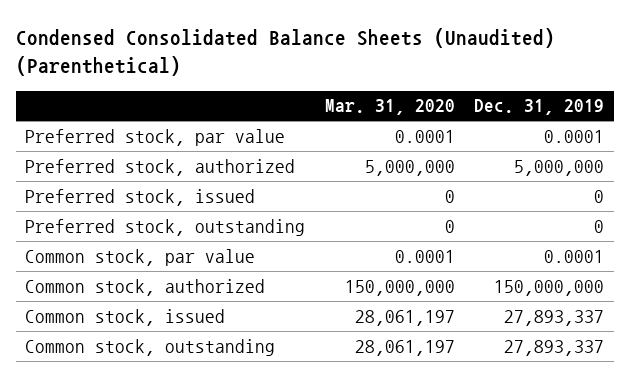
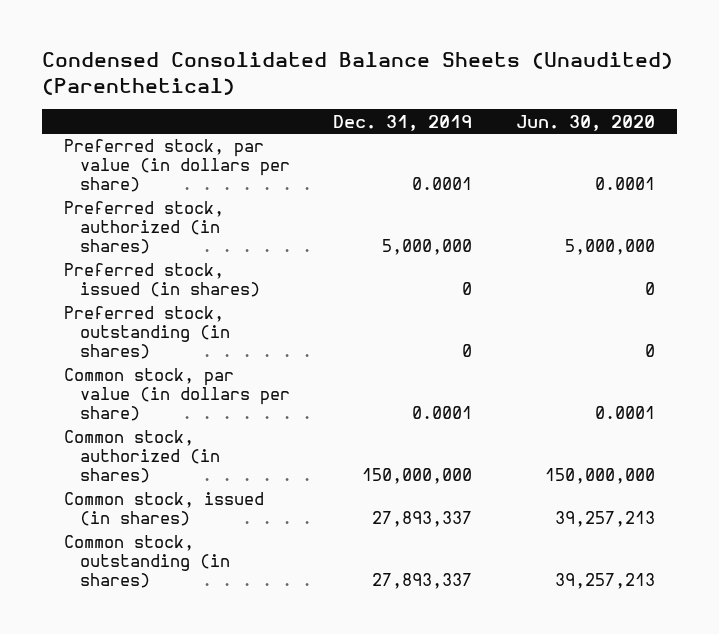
[324,99,455,116] Mar. 31, 2020 -> none
none -> [516,114,656,131] Jun. 30, 2020
[25,128,286,146] Preferred stock, par value -> [63,139,290,193] Preferred stock, par value (in dollars per share)
[25,158,296,176] Preferred stock, authorized -> [63,201,224,255] Preferred stock, authorized (in shares)
[25,188,256,206] Preferred stock, issued -> [63,263,260,298] Preferred stock, issued (in shares)
[25,218,306,236] Preferred stock, outstanding -> [63,306,230,360] Preferred stock, outstanding (in shares)
[25,248,256,266] Common stock, par value -> [63,368,290,422] Common stock, par value (in dollars per share)
[25,278,266,296] Common stock, authorized -> [63,430,220,484] Common stock, authorized (in shares)
[25,308,226,326] Common stock, issued -> [63,492,264,527] Common stock, issued (in shares)
[25,338,276,356] Common stock, outstanding -> [63,535,230,589] Common stock, outstanding (in shares)

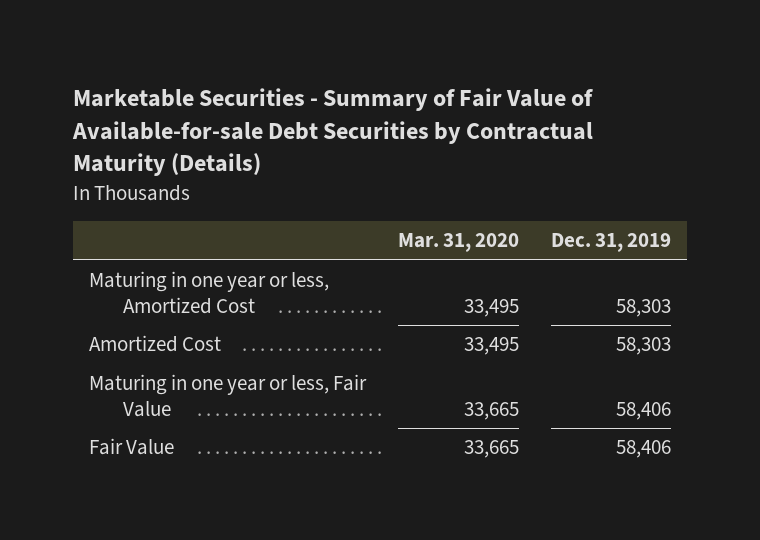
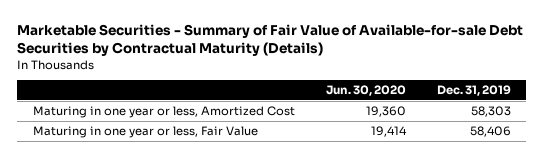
[398,233,520,253] Mar. 31, 2020 -> none
none -> [325,85,406,97] Jun. 30, 2020
[89,335,222,353] Amortized Cost -> none
[89,438,175,456] Fair Value -> none

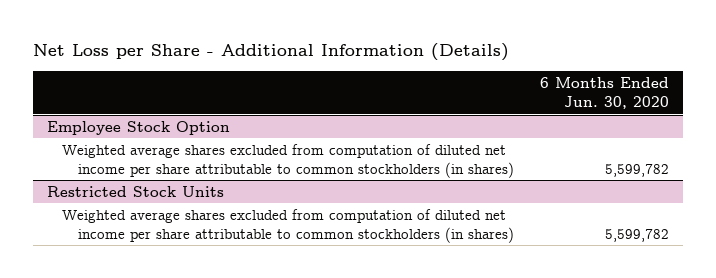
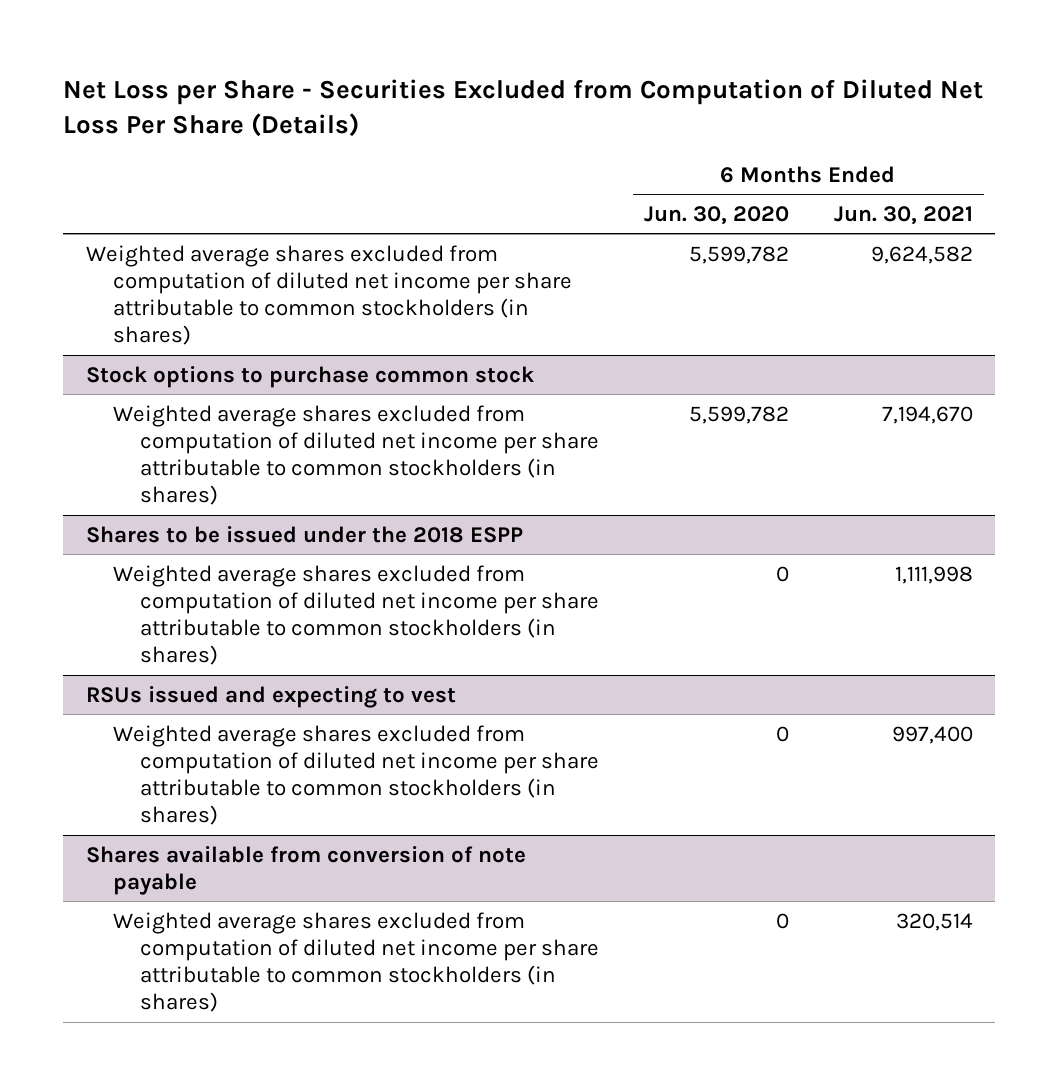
[33,43,510,62] Net Loss per Share - Additional Information (Details) -> [63,79,984,138] Net Loss per Share - Securities Excluded from Computation of Diluted Net Loss Per Share (Details)
none -> [833,206,973,226] Jun. 30, 2021
[46,120,230,135] Employee Stock Option -> none
[46,185,224,197] Restricted Stock Units -> none
none -> [85,365,534,388] Stock options to purchase common stock
none -> [85,525,523,543] Shares to be issued under the 2018 ESPP
none -> [112,564,599,666] Weighted average shares excluded from computation of diluted net income per share attributable to common stockholders (in shares)
none -> [85,685,456,708] RSUs issued and expecting to vest
none -> [112,724,599,826] Weighted average shares excluded from computation of diluted net income per share attributable to common stockholders (in shares)
none -> [85,845,526,895] Shares available from conversion of note payable
none -> [112,911,599,1013] Weighted average shares excluded from computation of diluted net income per share attributable to common stockholders (in shares)

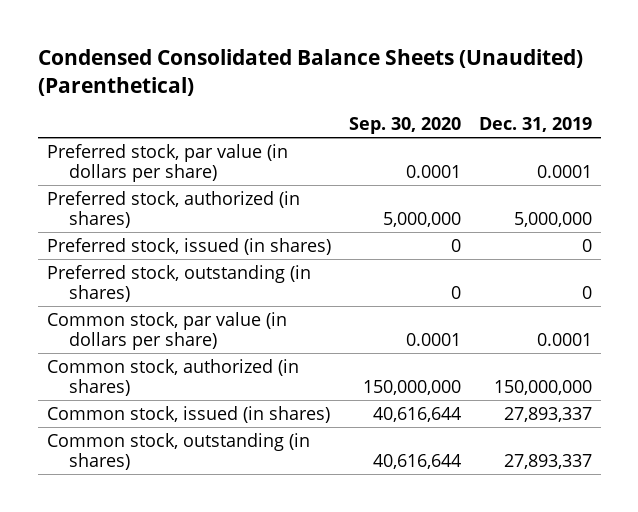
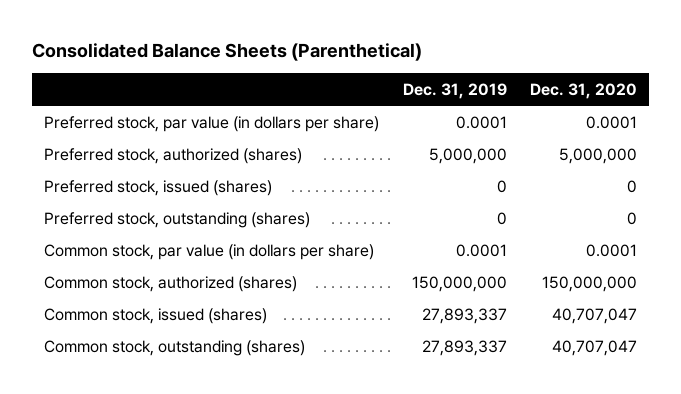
[37,49,583,96] Condensed Consolidated Balance Sheets (Unaudited) (Parenthetical) -> [32,43,423,62] Consolidated Balance Sheets (Parenthetical)
[348,117,461,135] Sep. 30, 2020 -> none
none -> [530,82,638,99] Dec. 31, 2020
[46,190,300,229] Preferred stock, authorized (in shares) -> [44,147,303,164] Preferred stock, authorized (shares)
[46,237,331,255] Preferred stock, issued (in shares) -> [44,179,273,196] Preferred stock, issued (shares)
[46,264,311,303] Preferred stock, outstanding (in shares) -> [44,211,311,228] Preferred stock, outstanding (shares)
[46,358,299,397] Common stock, authorized (in shares) -> [44,275,298,292] Common stock, authorized (shares)
[46,405,330,423] Common stock, issued (in shares) -> [44,307,268,324] Common stock, issued (shares)
[46,432,310,471] Common stock, outstanding (in shares) -> [44,339,306,356] Common stock, outstanding (shares)

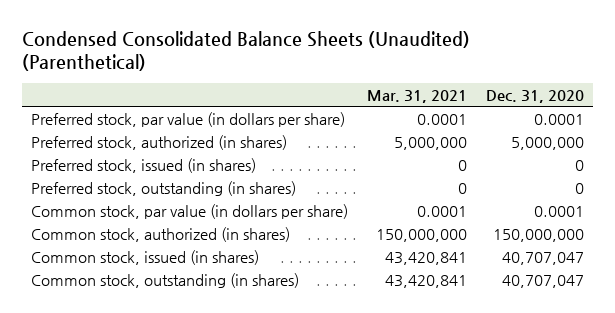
[32,43,423,62] Consolidated Balance Sheets (Parenthetical) -> [21,30,470,72] Condensed Consolidated Balance Sheets (Unaudited) (Parenthetical)
[402,82,507,99] Dec. 31, 2019 -> none
none -> [366,90,467,104] Mar. 31, 2021
[44,147,303,164] Preferred stock, authorized (shares) -> [31,134,288,150] Preferred stock, authorized (in shares)
[44,179,273,196] Preferred stock, issued (shares) -> [31,157,257,173] Preferred stock, issued (in shares)
[44,211,311,228] Preferred stock, outstanding (shares) -> [31,180,297,196] Preferred stock, outstanding (in shares)
[44,275,298,292] Common stock, authorized (shares) -> [31,226,291,242] Common stock, authorized (in shares)
[44,307,268,324] Common stock, issued (shares) -> [31,249,260,265] Common stock, issued (in shares)
[44,339,306,356] Common stock, outstanding (shares) -> [31,272,300,288] Common stock, outstanding (in shares)

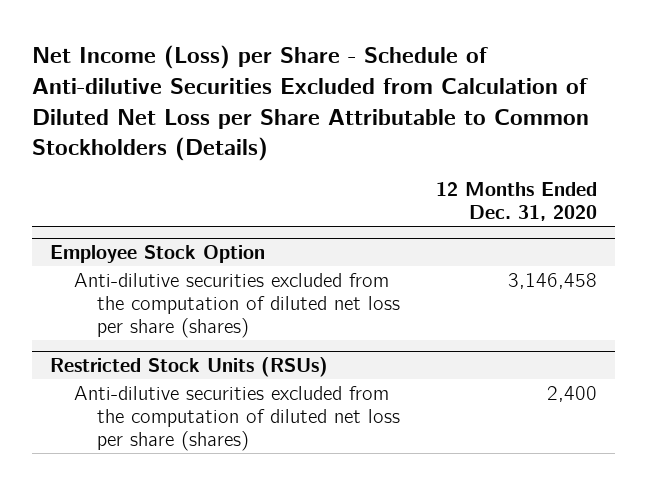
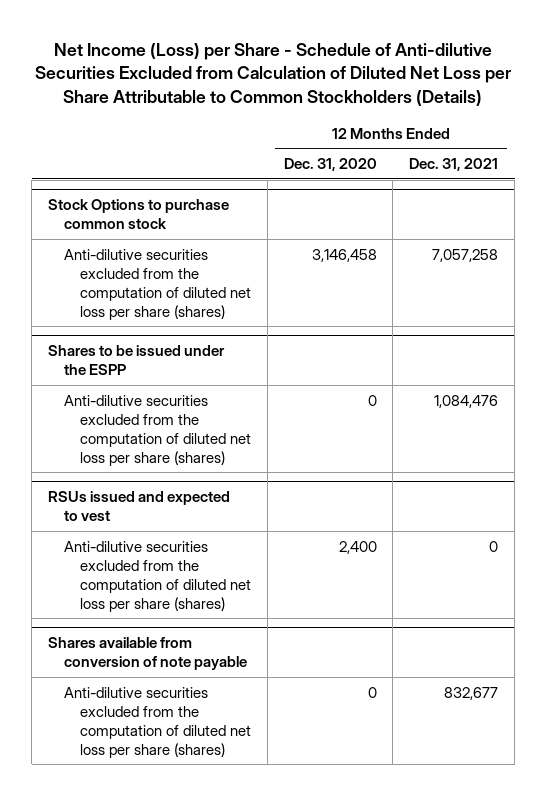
none -> [409,158,499,172] Dec. 31, 2021
[50,245,266,264] Employee Stock Option -> [48,199,230,230] Stock Options to purchase common stock
none -> [48,345,226,376] Shares to be issued under the ESPP
none -> [64,394,251,466] Anti-dilutive securities excluded from the computation of diluted net loss per share (shares)
[50,357,329,378] Restricted Stock Units (RSUs) -> [48,491,231,522] RSUs issued and expected to vest
none -> [48,637,248,671] Shares available from conversion of note payable
none -> [64,686,251,758] Anti-dilutive securities excluded from the computation of diluted net loss per share (shares)

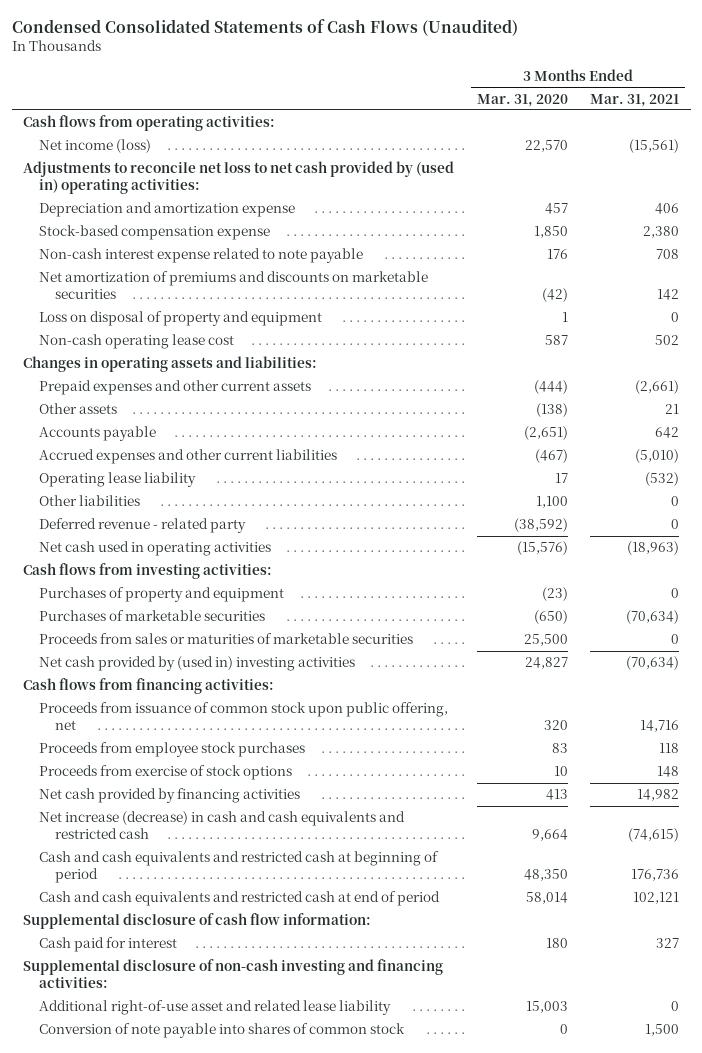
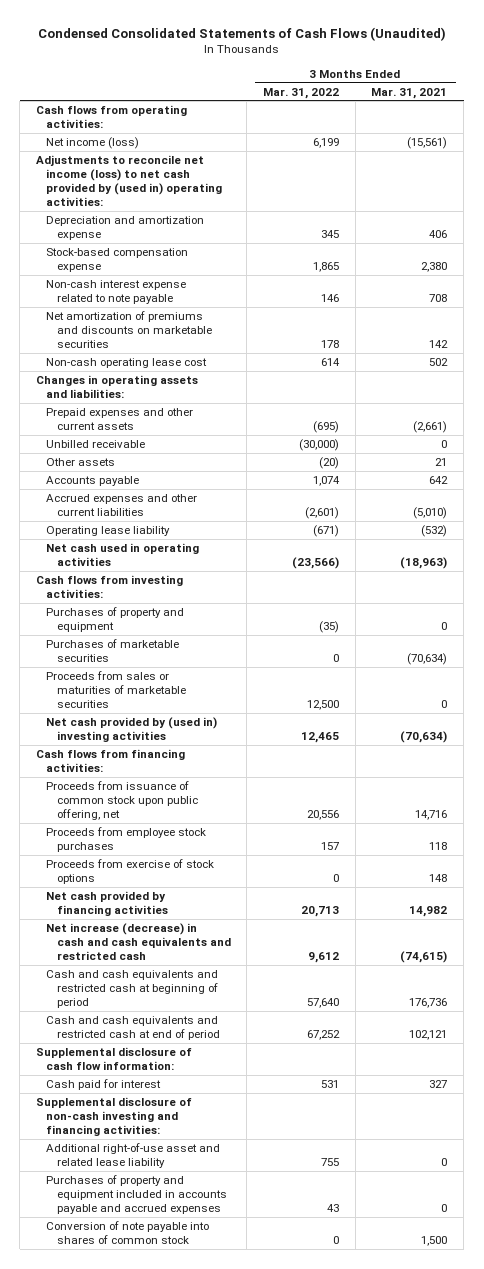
[476,93,568,107] Mar. 31, 2020 -> none
none -> [263,87,340,99] Mar. 31, 2022
[22,161,454,195] Adjustments to reconcile net loss to net cash provided by (used in) operating activities: -> [36,154,223,207] Adjustments to reconcile net income (loss) to net cash provided by (used in) operating activities:
[38,311,322,327] Loss on disposal of property and equipment -> none
none -> [46,439,146,448] Unbilled receivable
[38,495,140,507] Other liabilities -> none
[38,518,246,534] Deferred revenue - related party -> none
none -> [46,1174,227,1215] Purchases of property and equipment included in accounts payable and accrued expenses

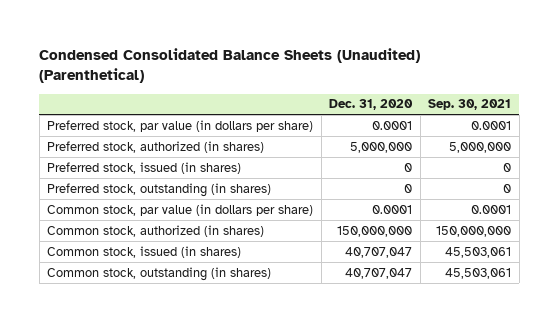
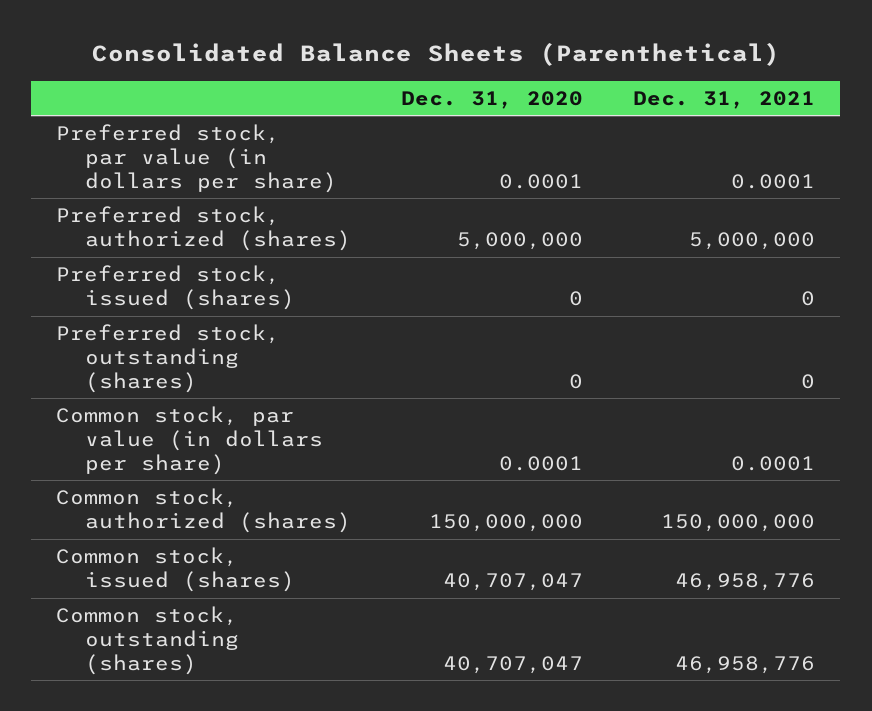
[39,47,421,84] Condensed Consolidated Balance Sheets (Unaudited) (Parenthetical) -> [91,42,780,67] Consolidated Balance Sheets (Parenthetical)
[428,99,512,111] Sep. 30, 2021 -> none
none -> [633,90,816,109] Dec. 31, 2021
[47,140,265,153] Preferred stock, authorized (in shares) -> [56,206,352,251] Preferred stock, authorized (shares)
[47,161,242,174] Preferred stock, issued (in shares) -> [56,265,296,310] Preferred stock, issued (shares)
[47,182,272,197] Preferred stock, outstanding (in shares) -> [56,324,281,393] Preferred stock, outstanding (shares)
[47,224,265,237] Common stock, authorized (in shares) -> [56,488,352,533] Common stock, authorized (shares)
[47,245,242,258] Common stock, issued (in shares) -> [56,547,296,592] Common stock, issued (shares)
[47,266,272,281] Common stock, outstanding (in shares) -> [56,606,240,675] Common stock, outstanding (shares)

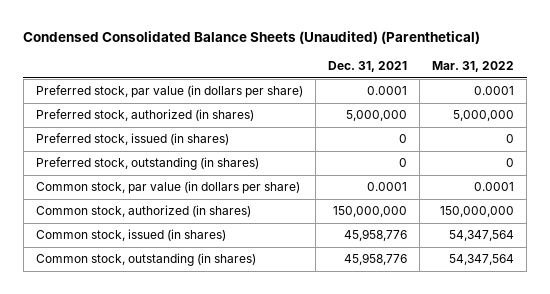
[91,42,780,67] Consolidated Balance Sheets (Parenthetical) -> [23,30,481,44] Condensed Consolidated Balance Sheets (Unaudited) (Parenthetical)
[401,90,584,109] Dec. 31, 2020 -> none
none -> [432,61,515,73] Mar. 31, 2022
[56,206,352,251] Preferred stock, authorized (shares) -> [35,109,254,122] Preferred stock, authorized (in shares)
[56,265,296,310] Preferred stock, issued (shares) -> [35,133,229,146] Preferred stock, issued (in shares)
[56,324,281,393] Preferred stock, outstanding (shares) -> [35,157,259,171] Preferred stock, outstanding (in shares)
[56,488,352,533] Common stock, authorized (shares) -> [35,205,251,218] Common stock, authorized (in shares)
[56,547,296,592] Common stock, issued (shares) -> [35,229,226,242] Common stock, issued (in shares)
[675,572,816,591] 46,958,776 -> [343,229,407,242] 45,958,776
[56,606,240,675] Common stock, outstanding (shares) -> [35,253,256,267] Common stock, outstanding (in shares)
[675,655,816,674] 46,958,776 -> [343,253,407,266] 45,958,776

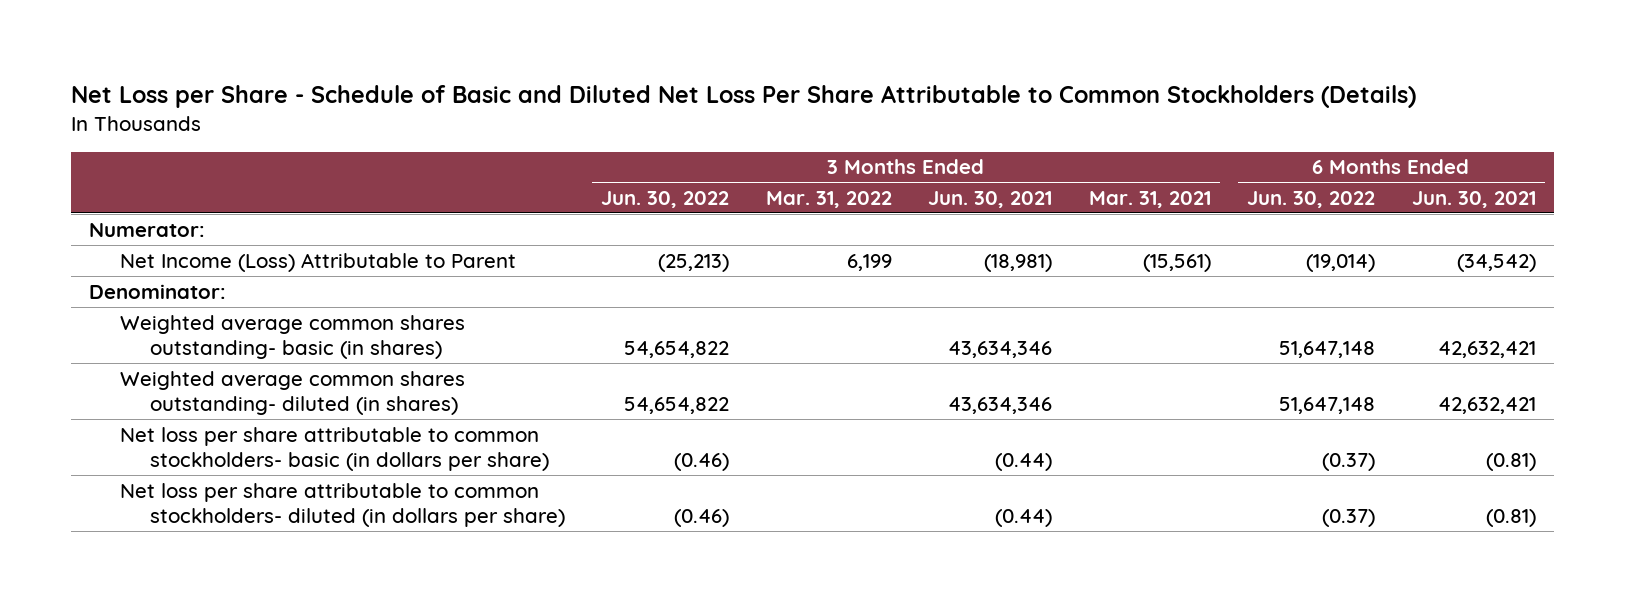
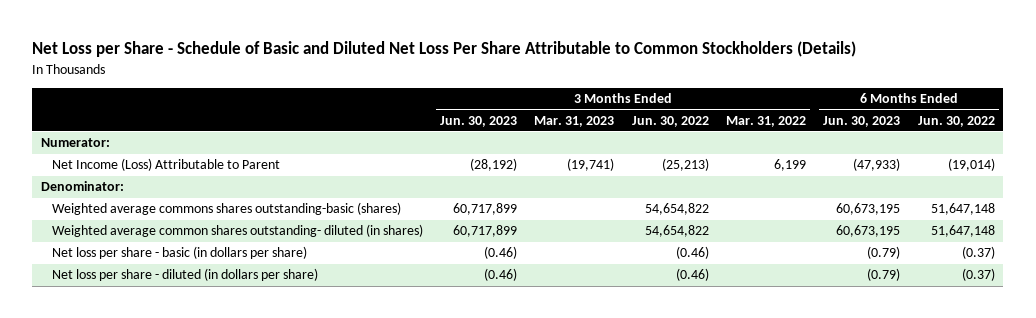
[928,190,1053,208] Jun. 30, 2021 -> none
[1088,190,1211,208] Mar. 31, 2021 -> none
[1411,190,1536,208] Jun. 30, 2021 -> none
none -> [439,115,517,127] Jun. 30, 2023
none -> [534,115,615,127] Mar. 31, 2023
none -> [823,115,901,127] Jun. 30, 2023
[119,314,465,359] Weighted average common shares outstanding- basic (in shares) -> [51,202,401,216] Weighted average commons shares outstanding-basic (shares)
[119,426,549,471] Net loss per share attributable to common stockholders- basic (in dollars per share) -> [51,246,307,260] Net loss per share - basic (in dollars per share)
[119,482,565,527] Net loss per share attributable to common stockholders- diluted (in dollars per share) -> [51,268,318,282] Net loss per share - diluted (in dollars per share)

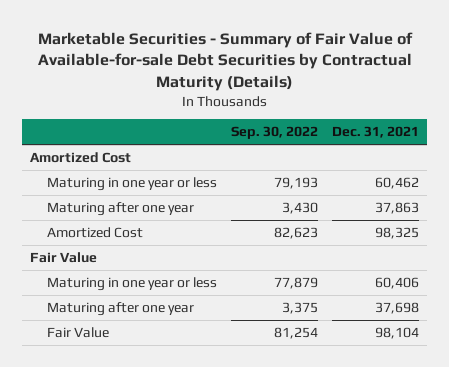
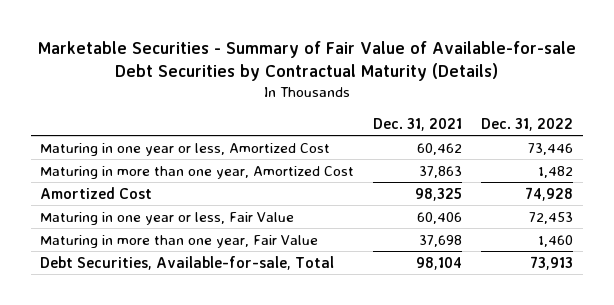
[231,126,319,140] Sep. 30, 2022 -> none
none -> [481,117,574,131] Dec. 31, 2022
[29,151,131,163] Amortized Cost -> none
[47,176,218,191] Maturing in one year or less -> [40,142,331,156] Maturing in one year or less, Amortized Cost
[47,201,195,216] Maturing after one year -> [40,165,355,179] Maturing in more than one year, Amortized Cost
[29,251,97,263] Fair Value -> none
[47,276,218,291] Maturing in one year or less -> [40,211,295,225] Maturing in one year or less, Fair Value
[47,301,195,316] Maturing after one year -> [40,234,319,248] Maturing in more than one year, Fair Value
[47,326,110,338] Fair Value -> [40,255,335,270] Debt Securities, Available-for-sale, Total

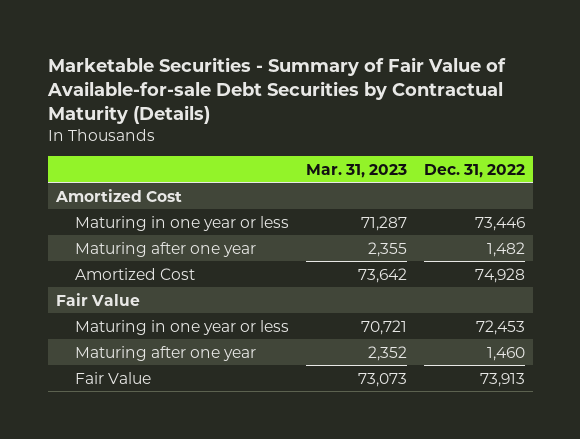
[373,117,463,131] Dec. 31, 2021 -> none
none -> [305,163,407,178] Mar. 31, 2023
none -> [54,188,182,202] Amortized Cost
[40,142,331,156] Maturing in one year or less, Amortized Cost -> [75,215,290,231] Maturing in one year or less
[40,165,355,179] Maturing in more than one year, Amortized Cost -> [75,241,257,257] Maturing after one year
none -> [55,292,140,306] Fair Value
[40,211,295,225] Maturing in one year or less, Fair Value -> [75,319,290,335] Maturing in one year or less
[40,234,319,248] Maturing in more than one year, Fair Value -> [75,345,257,361] Maturing after one year
[40,255,335,270] Debt Securities, Available-for-sale, Total -> [75,371,152,384] Fair Value

